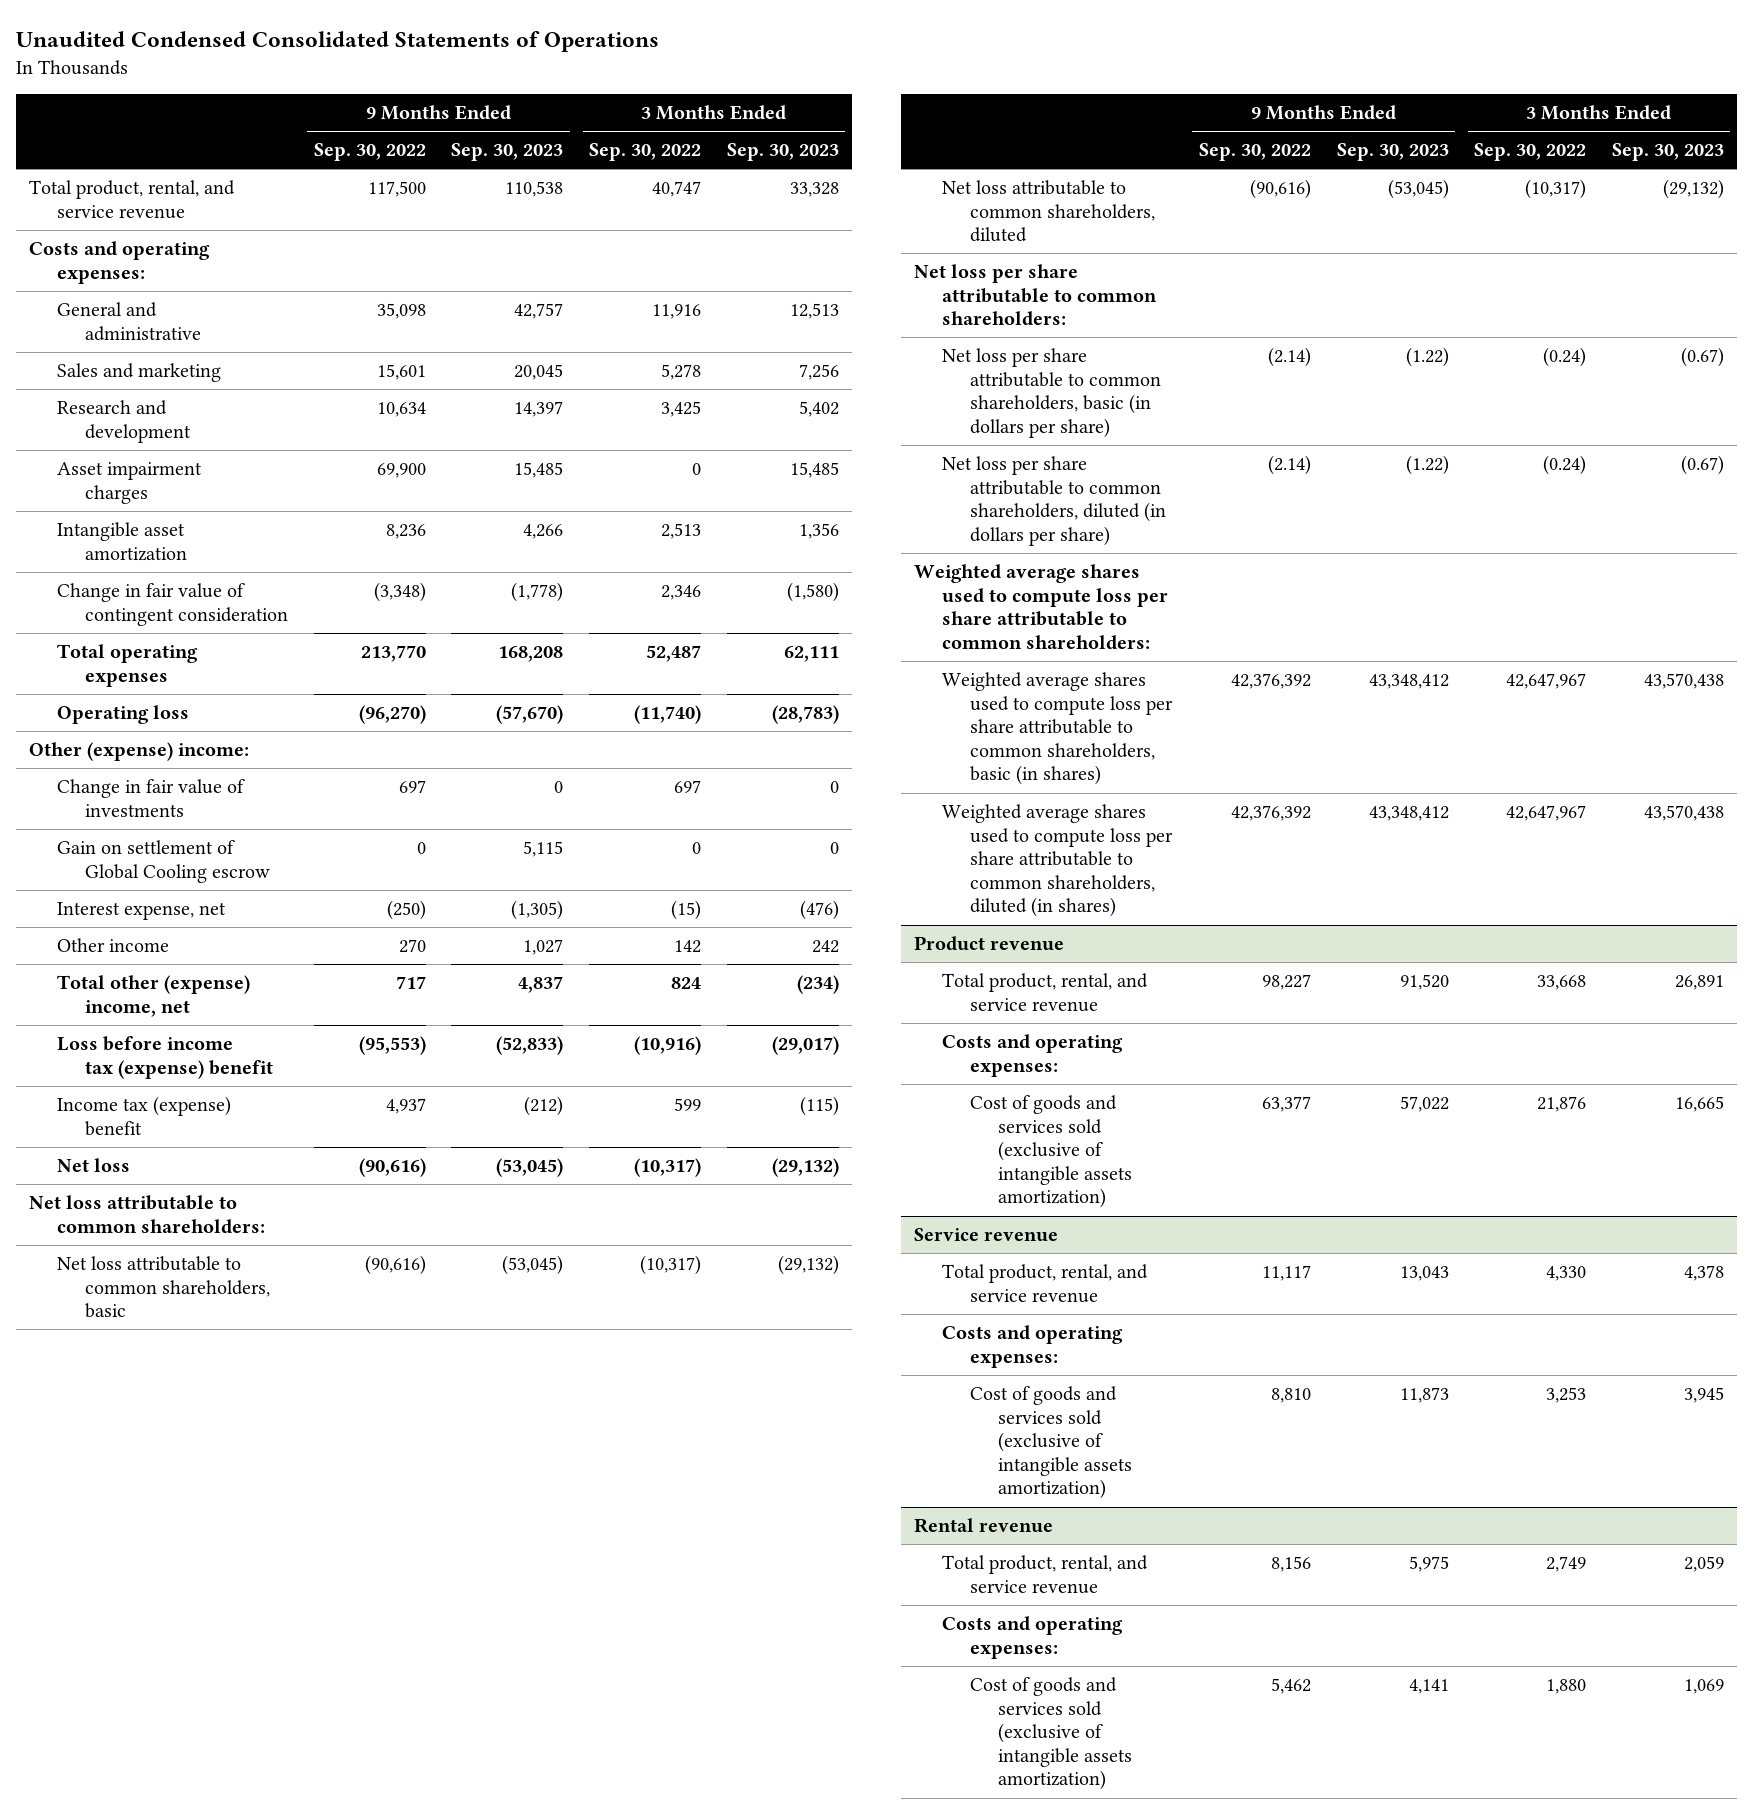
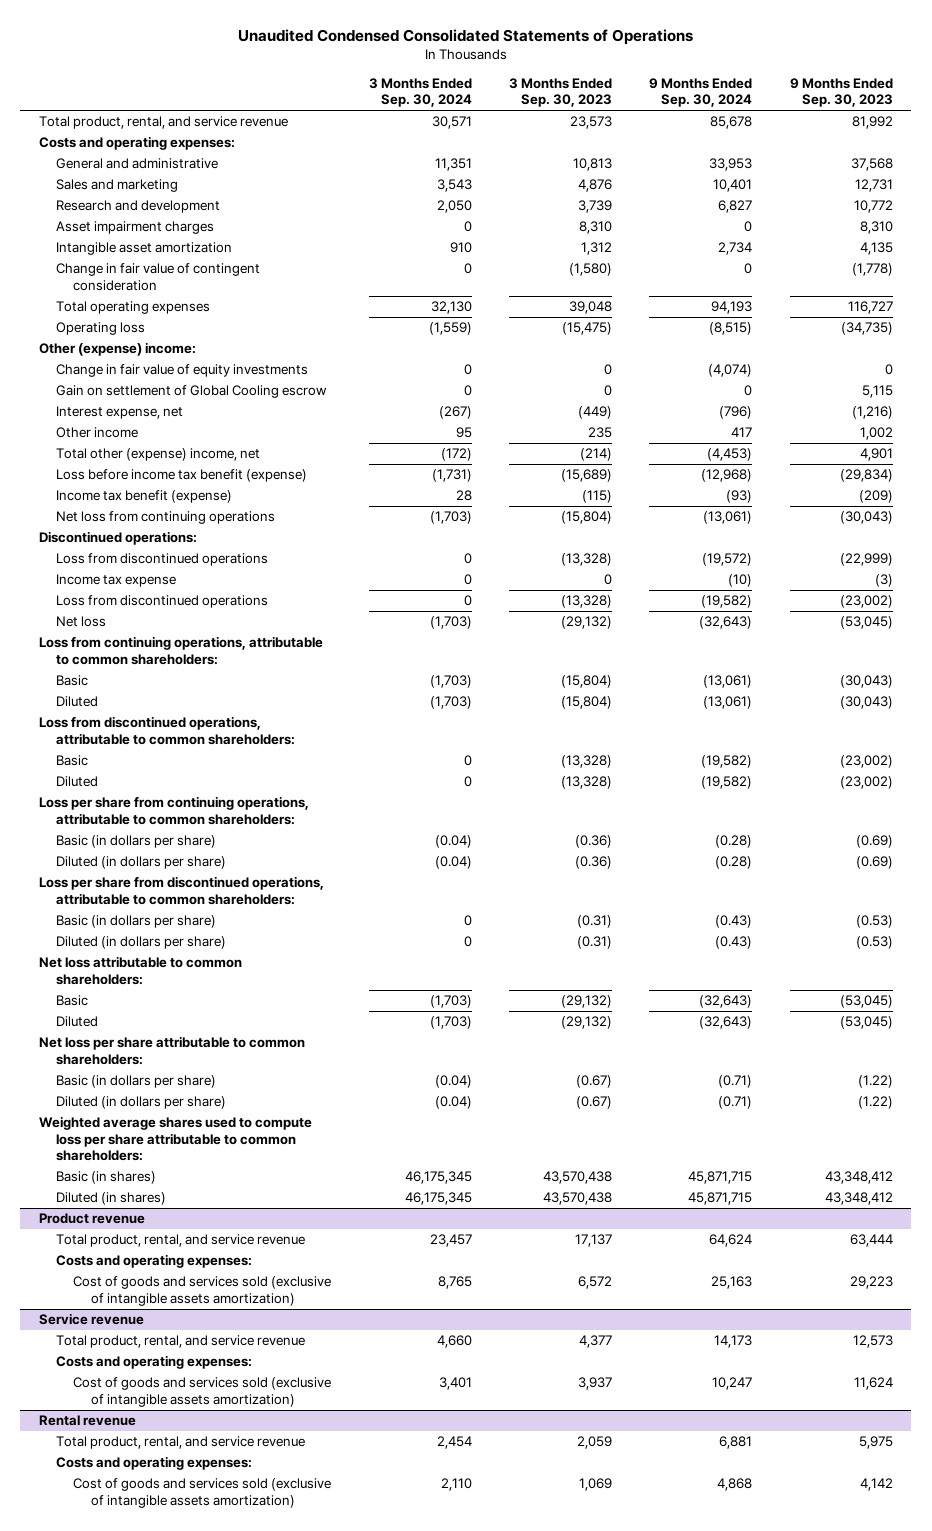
[313,143,426,162] Sep. 30, 2022 -> none
[589,143,702,162] Sep. 30, 2022 -> none
none -> [368,77,472,108] 3 Months Ended Sep. 30, 2024
none -> [649,77,753,108] 9 Months Ended Sep. 30, 2024
[505,181,564,198] 110,538 -> [851,116,893,130] 81,992
[789,182,839,198] 33,328 -> [570,116,613,130] 23,573
[514,303,564,320] 42,757 -> [850,158,893,172] 37,568
[789,303,839,320] 12,513 -> [573,158,613,172] 10,813
[514,364,564,381] 20,045 -> [854,179,893,193] 12,731
[798,364,839,381] 7,256 -> [578,179,613,193] 4,876
[514,401,564,418] 14,397 -> [853,200,893,214] 10,772
[798,401,839,418] 5,402 -> [578,200,613,214] 3,739
[514,462,564,479] 15,485 -> [859,221,893,235] 8,310
[789,462,839,479] 15,485 -> [579,221,613,235] 8,310
[523,524,564,540] 4,266 -> [859,242,893,256] 4,135
[798,523,839,540] 1,356 -> [581,242,613,256] 1,312
[498,646,564,663] 168,208 -> [847,301,893,315] 116,727
[783,646,839,663] 62,111 -> [569,301,613,315] 39,048
[496,705,564,725] (57,670) -> [840,322,893,336] (34,735)
[771,705,839,725] (28,783) -> [562,322,613,336] (15,475)
[57,779,246,817] Change in fair value of investments -> [56,364,309,378] Change in fair value of equity investments
[511,900,564,921] (1,305) -> [851,406,893,420] (1,216)
[799,900,839,921] (476) -> [578,406,613,420] (449)
[523,939,564,956] 1,027 -> [859,427,893,441] 1,002
[811,940,839,954] 242 -> [588,427,613,439] 235
[518,976,564,994] 4,837 -> [859,448,893,462] 4,901
[796,975,839,995] (234) -> [580,448,613,462] (214)
[57,1036,274,1079] Loss before income tax (expense) benefit -> [56,469,308,483] Loss before income tax benefit (expense)
[496,1036,564,1056] (52,833) -> [839,469,893,483] (29,834)
[771,1036,839,1056] (29,017) -> [561,469,613,483] (15,689)
[57,1096,232,1136] Income tax (expense) benefit -> [56,490,233,504] Income tax benefit (expense)
[524,1096,564,1117] (212) -> [858,490,893,504] (209)
none -> [56,511,276,525] Net loss from continuing operations
none -> [38,531,197,546] Discontinued operations:
none -> [56,553,269,567] Loss from discontinued operations
none -> [56,574,177,588] Income tax expense
none -> [56,595,269,609] Loss from discontinued operations
none -> [38,636,323,665] Loss from continuing operations, attributable to common shareholders:
none -> [56,675,89,687] Basic
none -> [56,696,99,708] Diluted
none -> [38,716,296,745] Loss from discontinued operations, attributable to common shareholders:
none -> [56,755,89,767] Basic
none -> [56,776,99,788] Diluted
none -> [38,796,309,825] Loss per share from continuing operations, attributable to common shareholders:
none -> [56,835,217,849] Basic (in dollars per share)
none -> [56,856,227,870] Diluted (in dollars per share)
none -> [38,876,324,905] Loss per share from discontinued operations, attributable to common shareholders:
none -> [56,915,217,929] Basic (in dollars per share)
none -> [56,936,227,950] Diluted (in dollars per share)
[57,1256,271,1319] Net loss attributable to common shareholders, basic -> [56,995,89,1007] Basic
[942,180,1156,243] Net loss attributable to common shareholders, diluted -> [56,1016,99,1028] Diluted
[942,348,1162,438] Net loss per share attributable to common shareholders, basic (in dollars per share) -> [56,1075,217,1089] Basic (in dollars per share)
[942,456,1167,546] Net loss per share attributable to common shareholders, diluted (in dollars per share) -> [56,1096,227,1110] Diluted (in dollars per share)
[942,672,1174,786] Weighted average shares used to compute loss per share attributable to common shareholders, basic (in shares) -> [56,1171,157,1185] Basic (in shares)
[942,804,1174,918] Weighted average shares used to compute loss per share attributable to common shareholders, diluted (in shares) -> [56,1192,167,1206] Diluted (in shares)
[1399,974,1449,991] 91,520 -> [849,1234,893,1248] 63,444
[1675,975,1725,991] 26,891 -> [575,1234,613,1248] 17,137
[1399,1096,1449,1113] 57,022 -> [849,1276,893,1290] 29,223
[1675,1096,1725,1113] 16,665 -> [578,1276,613,1290] 6,572
[1399,1266,1449,1282] 13,043 -> [852,1335,893,1349] 12,573
[1684,1265,1725,1282] 4,378 -> [579,1335,613,1349] 4,377
[1399,1387,1449,1404] 11,873 -> [853,1377,893,1391] 11,624
[1684,1387,1725,1404] 3,945 -> [578,1377,613,1391] 3,937
[1408,1679,1449,1695] 4,141 -> [859,1478,893,1492] 4,142

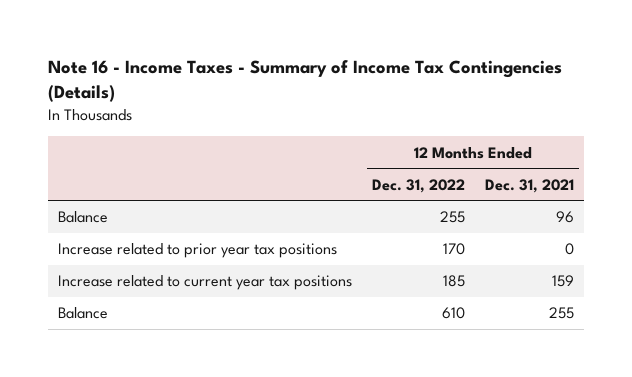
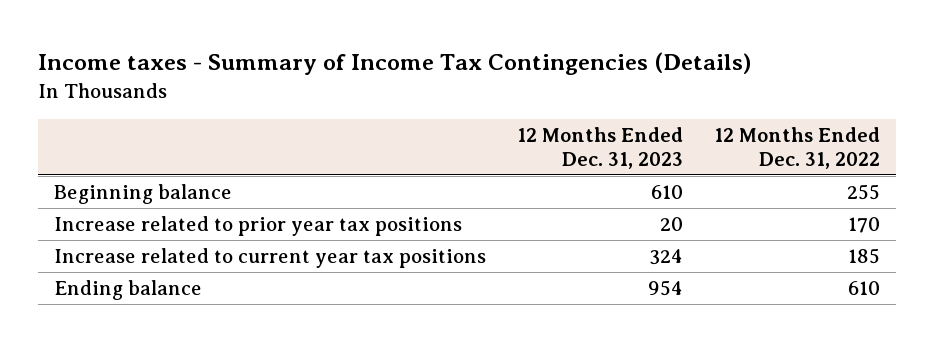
[48,60,563,103] Note 16 - Income Taxes - Summary of Income Tax Contingencies (Details) -> [38,52,752,76] Income taxes - Summary of Income Tax Contingencies (Details)
[484,178,574,193] Dec. 31, 2021 -> none
none -> [517,126,684,169] 12 Months Ended Dec. 31, 2023
[58,211,109,224] Balance -> [53,184,232,205] Beginning balance
[58,307,109,320] Balance -> [53,280,202,301] Ending balance

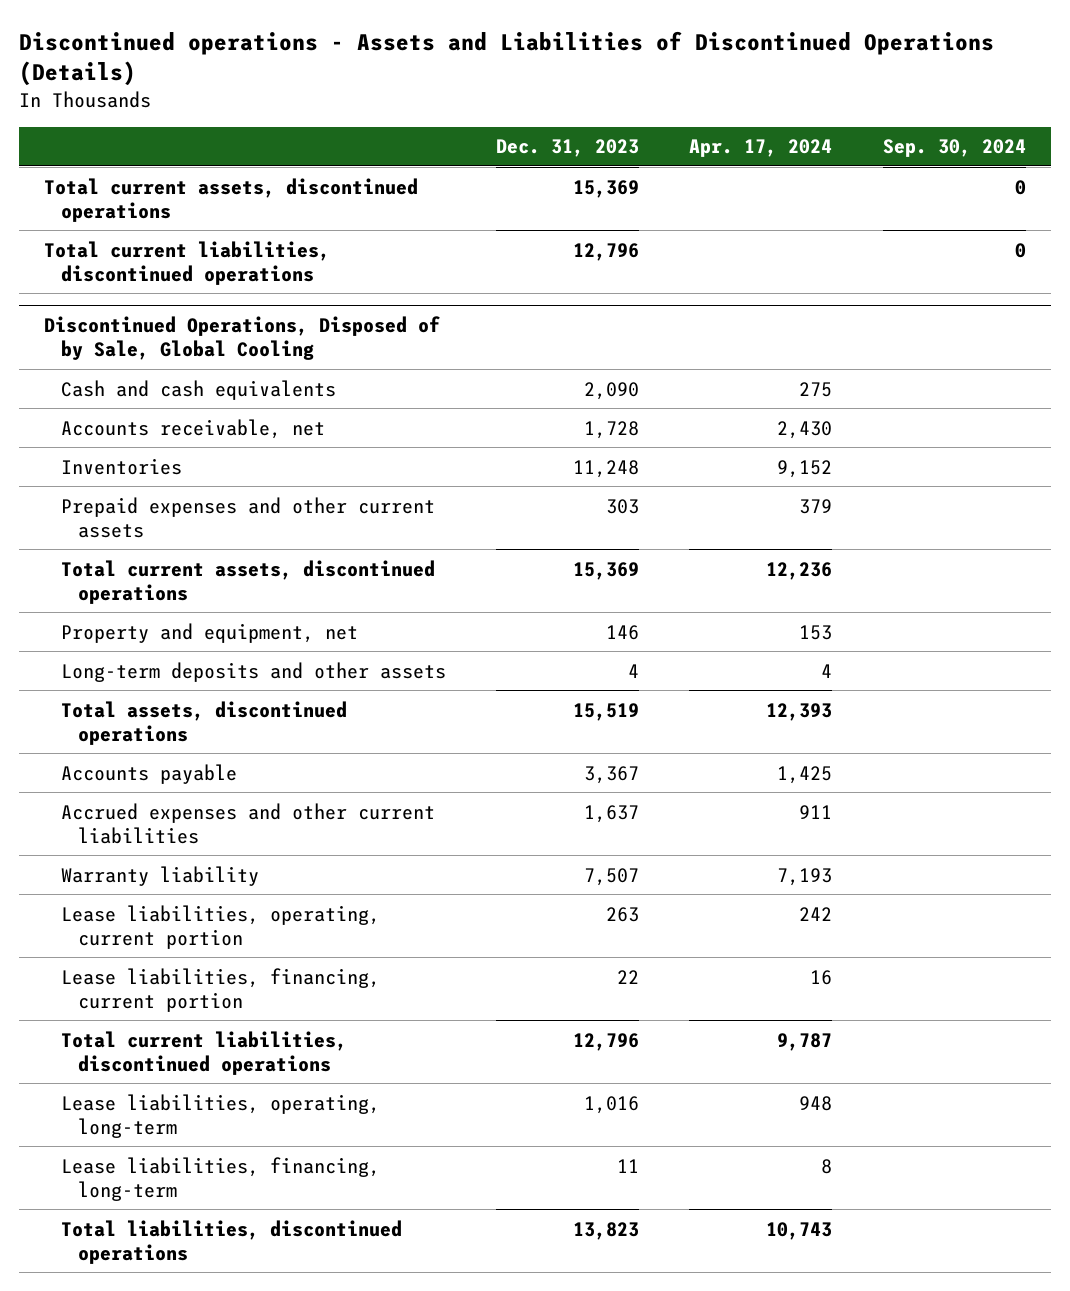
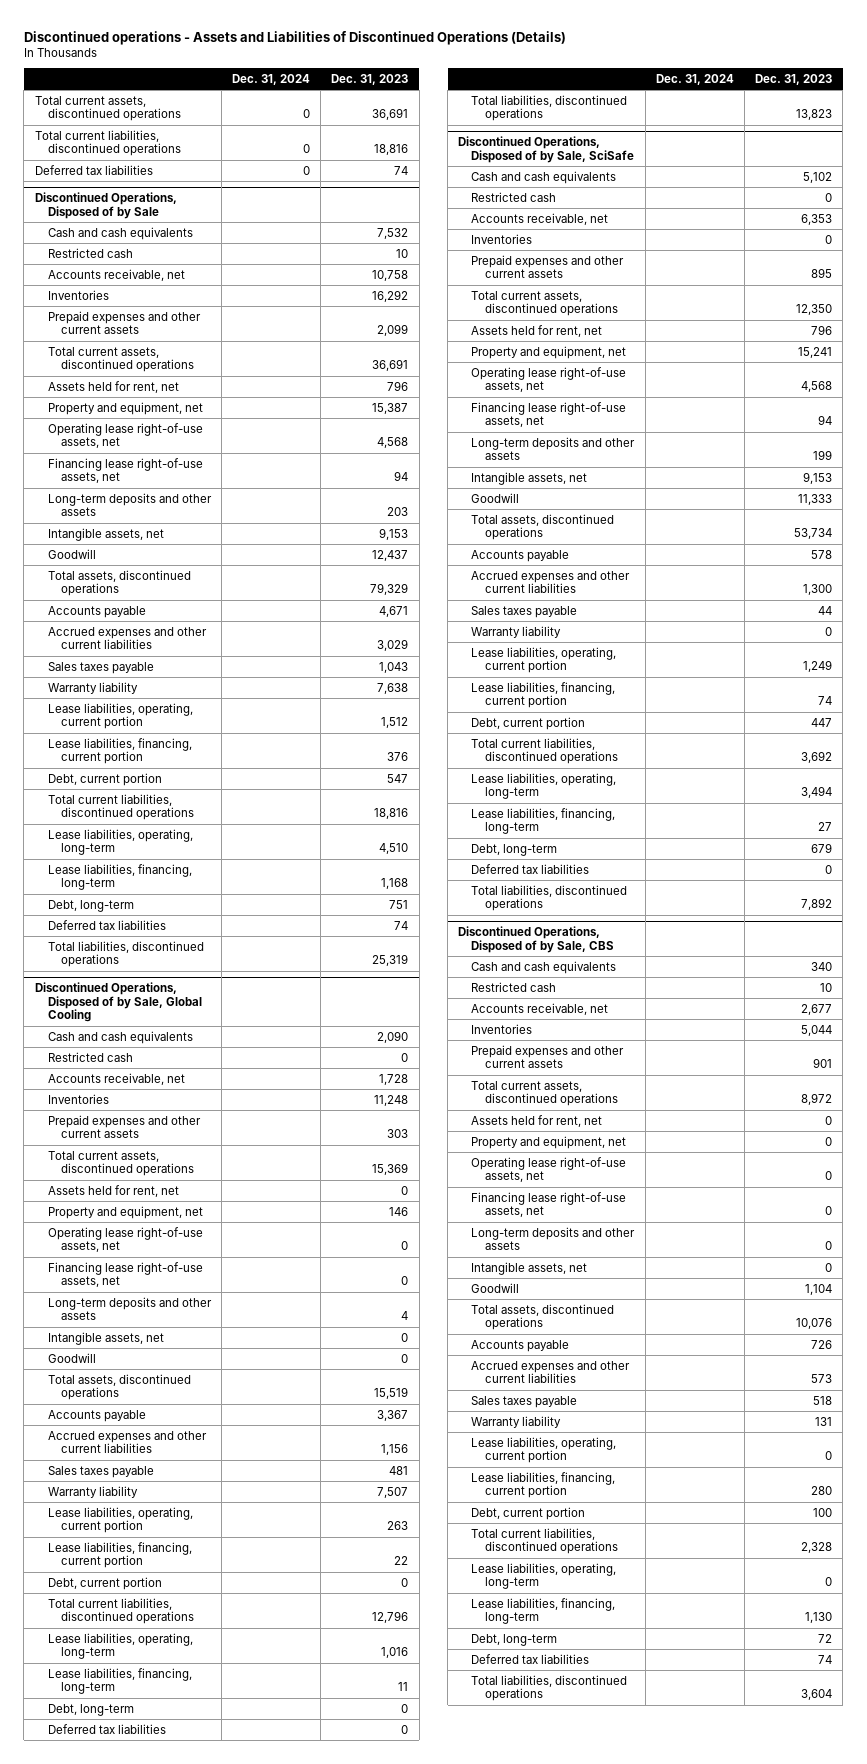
[689,139,833,158] Apr. 17, 2024 -> none
[882,139,1026,158] Sep. 30, 2024 -> none
none -> [232,73,311,85] Dec. 31, 2024
[573,179,640,198] 15,369 -> [372,108,409,121] 36,691
[573,242,640,261] 12,796 -> [374,144,409,156] 18,816
none -> [34,164,153,175] Deferred tax liabilities
none -> [34,192,177,219] Discontinued Operations, Disposed of by Sale
none -> [47,226,193,240] Cash and cash equivalents
none -> [47,247,133,258] Restricted cash
none -> [47,268,185,281] Accounts receivable, net
none -> [47,289,109,300] Inventories
none -> [47,310,201,335] Prepaid expenses and other current assets
none -> [47,346,195,373] Total current assets, discontinued operations
none -> [47,380,179,393] Assets held for rent, net
none -> [47,401,203,415] Property and equipment, net
none -> [47,422,203,449] Operating lease right-of-use assets, net
none -> [47,457,203,484] Financing lease right-of-use assets, net
none -> [47,492,212,517] Long-term deposits and other assets
none -> [47,527,164,541] Intangible assets, net
none -> [47,548,96,559] Goodwill
none -> [47,569,191,597] Total assets, discontinued operations
none -> [47,605,146,618] Accounts payable
none -> [47,626,207,650] Accrued expenses and other current liabilities
none -> [47,661,154,674] Sales taxes payable
none -> [47,681,138,694] Warranty liability
none -> [47,702,193,730] Lease liabilities, operating, current portion
none -> [47,737,192,765] Lease liabilities, financing, current portion
none -> [47,772,162,786] Debt, current portion
none -> [47,793,195,821] Total current liabilities, discontinued operations
none -> [47,828,193,856] Lease liabilities, operating, long-term
none -> [47,863,192,891] Lease liabilities, financing, long-term
none -> [47,899,134,912] Debt, long-term
none -> [47,919,166,930] Deferred tax liabilities
none -> [47,940,204,968] Total liabilities, discontinued operations
none -> [47,1051,133,1062] Restricted cash
none -> [47,1184,179,1197] Assets held for rent, net
none -> [47,1226,203,1253] Operating lease right-of-use assets, net
none -> [47,1261,203,1288] Financing lease right-of-use assets, net
none -> [47,1331,164,1345] Intangible assets, net
none -> [47,1352,96,1363] Goodwill
[584,804,640,823] 1,637 -> [381,1444,409,1456] 1,156
none -> [47,1465,154,1478] Sales taxes payable
none -> [47,1576,162,1590] Debt, current portion
none -> [47,1703,134,1716] Debt, long-term
none -> [47,1723,166,1734] Deferred tax liabilities
none -> [458,136,635,163] Discontinued Operations, Disposed of by Sale, SciSafe
none -> [471,170,617,184] Cash and cash equivalents
none -> [471,191,557,202] Restricted cash
none -> [471,212,609,225] Accounts receivable, net
none -> [471,233,533,244] Inventories
none -> [471,254,625,279] Prepaid expenses and other current assets
none -> [471,290,618,317] Total current assets, discontinued operations
none -> [471,324,603,337] Assets held for rent, net
none -> [471,345,627,359] Property and equipment, net
none -> [471,366,627,393] Operating lease right-of-use assets, net
none -> [471,401,627,428] Financing lease right-of-use assets, net
none -> [471,436,636,461] Long-term deposits and other assets
none -> [471,471,588,485] Intangible assets, net
none -> [471,492,520,503] Goodwill
none -> [471,513,615,541] Total assets, discontinued operations
none -> [471,549,570,562] Accounts payable
none -> [471,570,631,594] Accrued expenses and other current liabilities
none -> [471,605,578,618] Sales taxes payable
none -> [471,625,562,638] Warranty liability
none -> [471,646,617,674] Lease liabilities, operating, current portion
none -> [471,681,616,709] Lease liabilities, financing, current portion
none -> [471,716,586,730] Debt, current portion
none -> [471,737,618,765] Total current liabilities, discontinued operations
none -> [471,772,617,800] Lease liabilities, operating, long-term
none -> [471,807,616,835] Lease liabilities, financing, long-term
none -> [471,843,558,856] Debt, long-term
none -> [471,863,590,874] Deferred tax liabilities
none -> [471,884,628,912] Total liabilities, discontinued operations
none -> [458,926,615,953] Discontinued Operations, Disposed of by Sale, CBS
none -> [471,960,617,974] Cash and cash equivalents
none -> [471,981,557,992] Restricted cash
none -> [471,1002,609,1015] Accounts receivable, net
none -> [471,1023,533,1034] Inventories
none -> [471,1044,625,1069] Prepaid expenses and other current assets
none -> [471,1080,618,1107] Total current assets, discontinued operations
none -> [471,1114,603,1127] Assets held for rent, net
none -> [471,1135,627,1149] Property and equipment, net
none -> [471,1156,627,1183] Operating lease right-of-use assets, net
none -> [471,1191,627,1218] Financing lease right-of-use assets, net
none -> [471,1226,636,1251] Long-term deposits and other assets
none -> [471,1261,588,1275] Intangible assets, net
none -> [471,1282,520,1293] Goodwill
none -> [471,1303,615,1331] Total assets, discontinued operations
none -> [471,1339,570,1352] Accounts payable
none -> [471,1360,631,1384] Accrued expenses and other current liabilities
none -> [471,1395,578,1408] Sales taxes payable
none -> [471,1415,562,1428] Warranty liability
none -> [471,1436,617,1464] Lease liabilities, operating, current portion
none -> [471,1471,616,1499] Lease liabilities, financing, current portion
none -> [471,1506,586,1520] Debt, current portion
none -> [471,1527,618,1555] Total current liabilities, discontinued operations
none -> [471,1562,617,1590] Lease liabilities, operating, long-term
none -> [471,1597,616,1625] Lease liabilities, financing, long-term
none -> [471,1633,558,1646] Debt, long-term
none -> [471,1653,590,1664] Deferred tax liabilities
none -> [471,1674,628,1702] Total liabilities, discontinued operations

